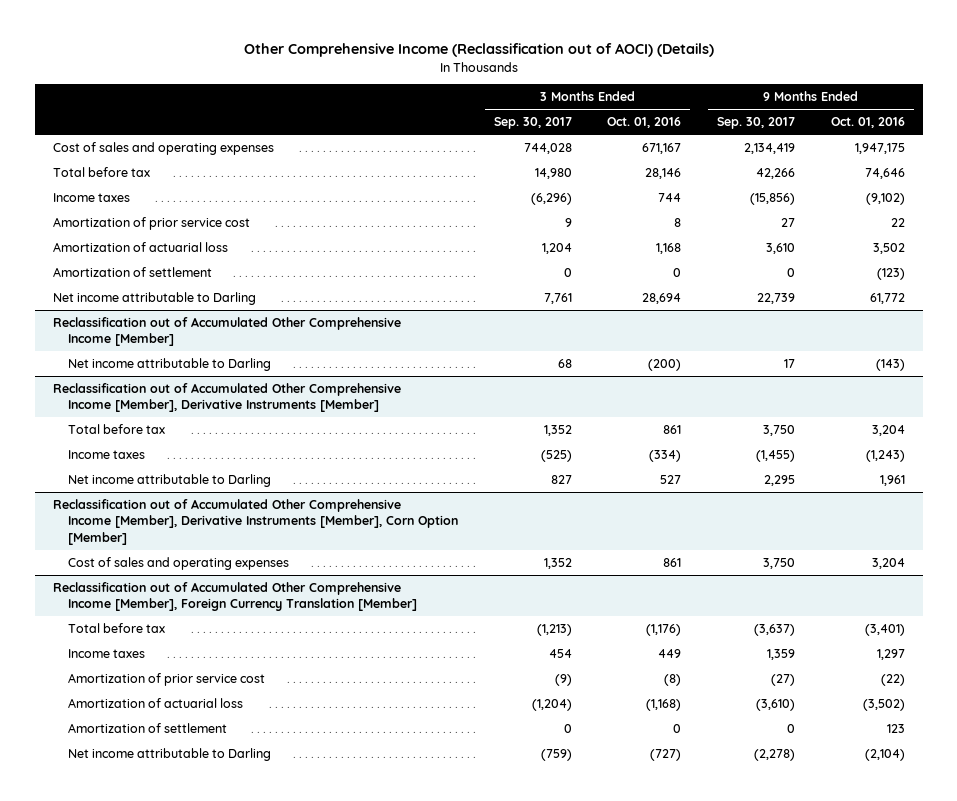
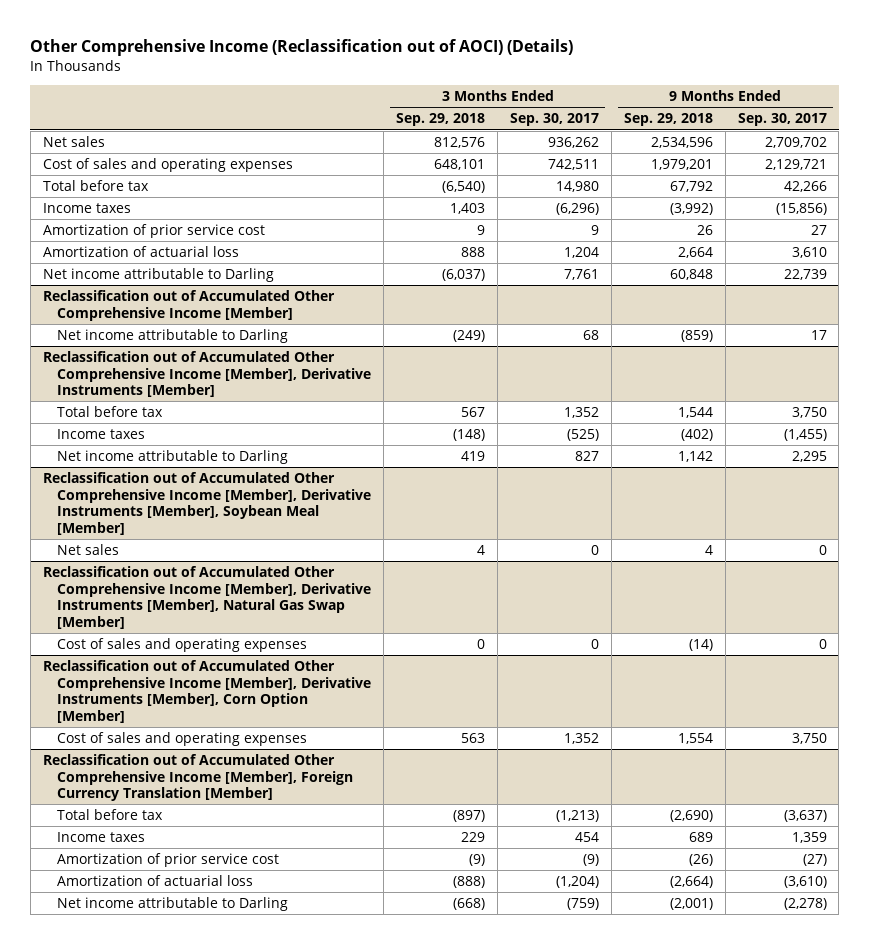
[607,117,682,129] Oct. 01, 2016 -> none
[830,117,905,129] Oct. 01, 2016 -> none
none -> [396,113,486,127] Sep. 29, 2018
none -> [623,113,713,127] Sep. 29, 2018
none -> [42,136,105,148] Net sales
[523,142,572,154] 744,028 -> [548,159,600,171] 742,511
[744,142,796,154] 2,134,419 -> [764,159,827,171] 2,129,721
[52,266,212,277] Amortization of settlement -> none
none -> [42,472,372,535] Reclassification out of Accumulated Other Comprehensive Income [Member], Derivative Instruments [Member], Soybean Meal [Member]
none -> [57,544,120,556] Net sales
none -> [42,566,372,629] Reclassification out of Accumulated Other Comprehensive Income [Member], Derivative Instruments [Member], Natural Gas Swap [Member]
none -> [57,638,308,653] Cost of sales and operating expenses
[68,722,228,733] Amortization of settlement -> none

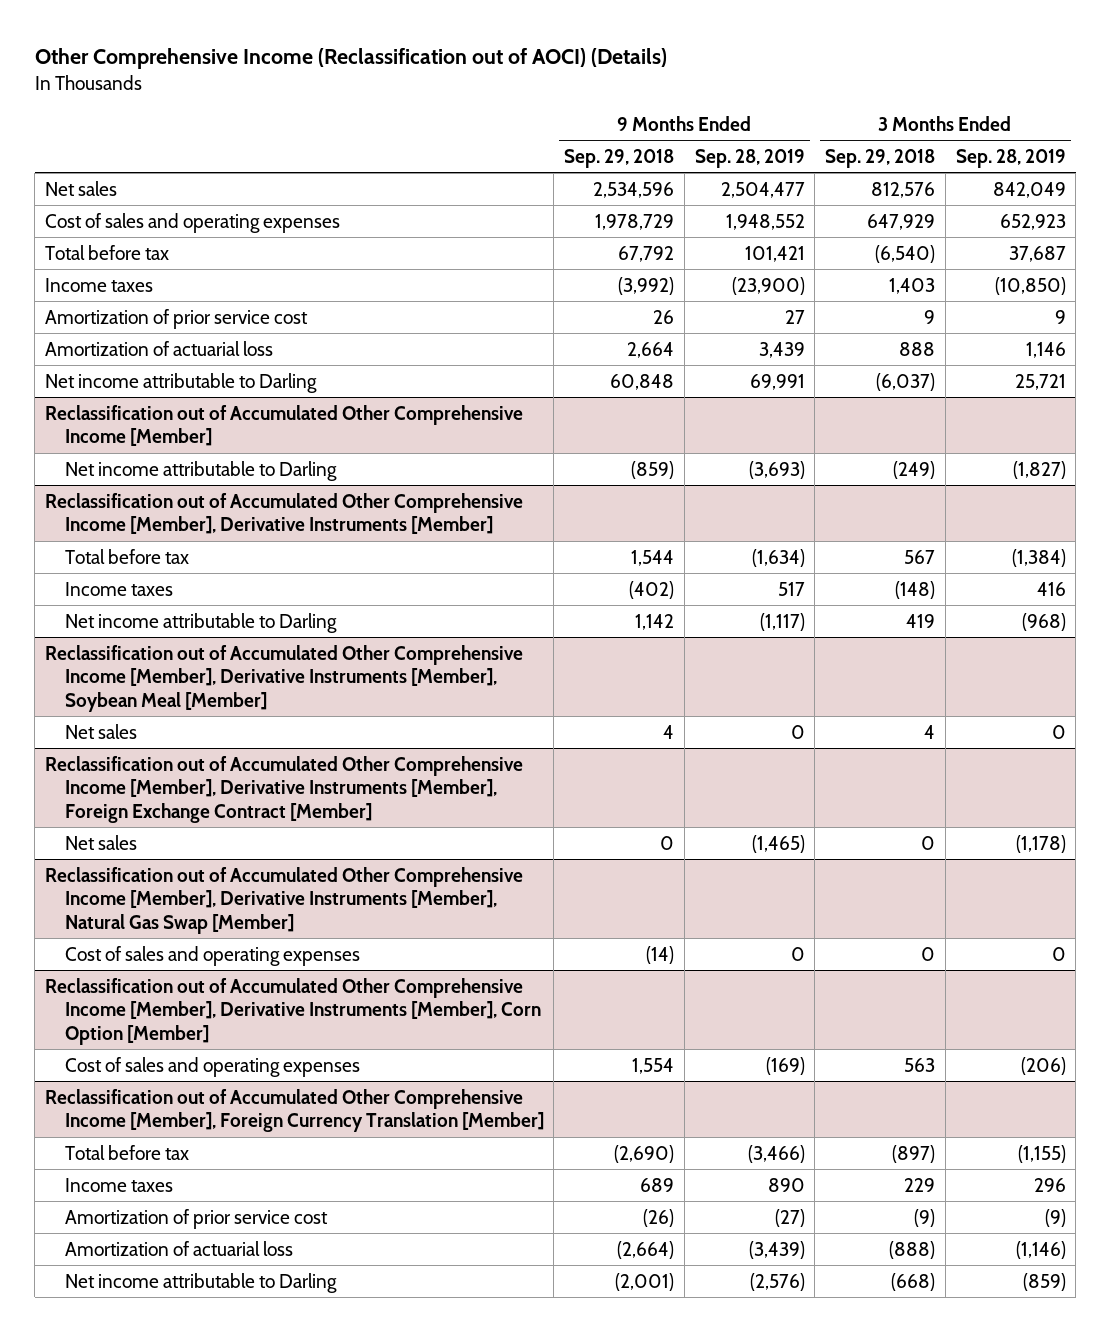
[510,113,600,127] Sep. 30, 2017 -> none
[737,113,827,127] Sep. 30, 2017 -> none
none -> [694,149,805,169] Sep. 28, 2019
none -> [955,149,1066,169] Sep. 28, 2019
[434,159,486,171] 648,101 -> [867,213,936,230] 647,929
[650,159,713,171] 1,979,201 -> [595,213,675,230] 1,978,729
none -> [45,755,524,824] Reclassification out of Accumulated Other Comprehensive Income [Member], Derivative Instruments [Member], Foreign Exchange Contract [Member]
none -> [64,834,137,850] Net sales

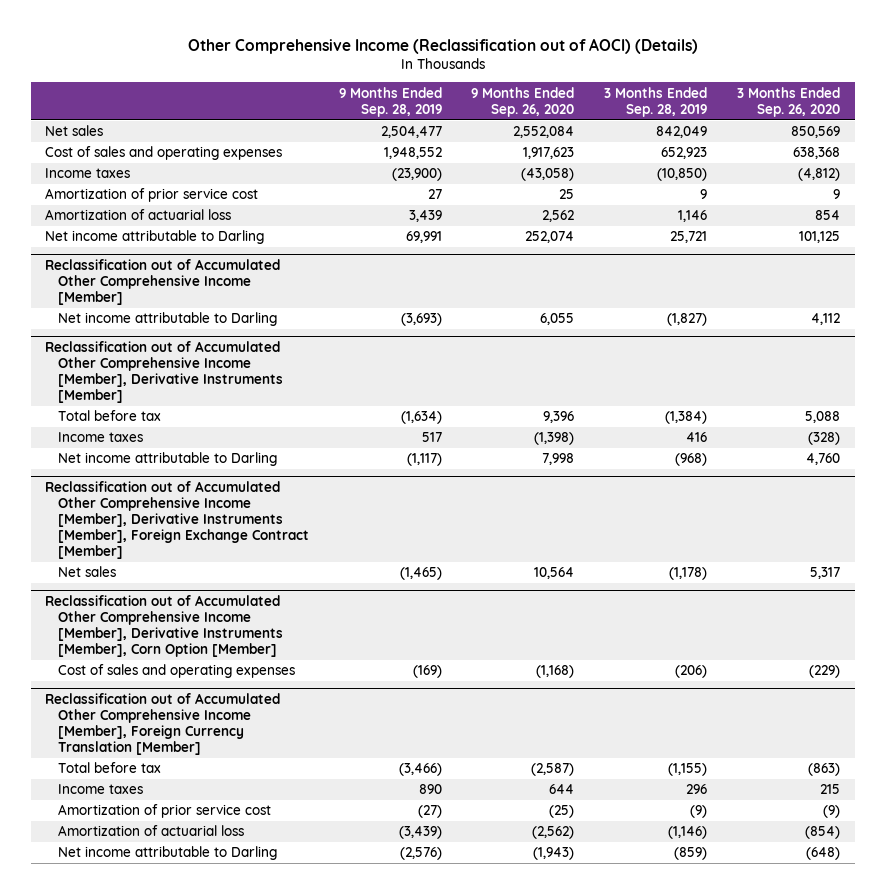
[564,149,675,169] Sep. 29, 2018 -> none
[825,149,936,169] Sep. 29, 2018 -> none
none -> [471,86,575,117] 9 Months Ended Sep. 26, 2020
none -> [736,86,840,117] 3 Months Ended Sep. 26, 2020
[45,244,170,260] Total before tax -> none
[45,644,524,713] Reclassification out of Accumulated Other Comprehensive Income [Member], Derivative Instruments [Member], Soybean Meal [Member] -> none
[64,723,137,739] Net sales -> none
[45,866,524,935] Reclassification out of Accumulated Other Comprehensive Income [Member], Derivative Instruments [Member], Natural Gas Swap [Member] -> none
[64,945,360,966] Cost of sales and operating expenses -> none

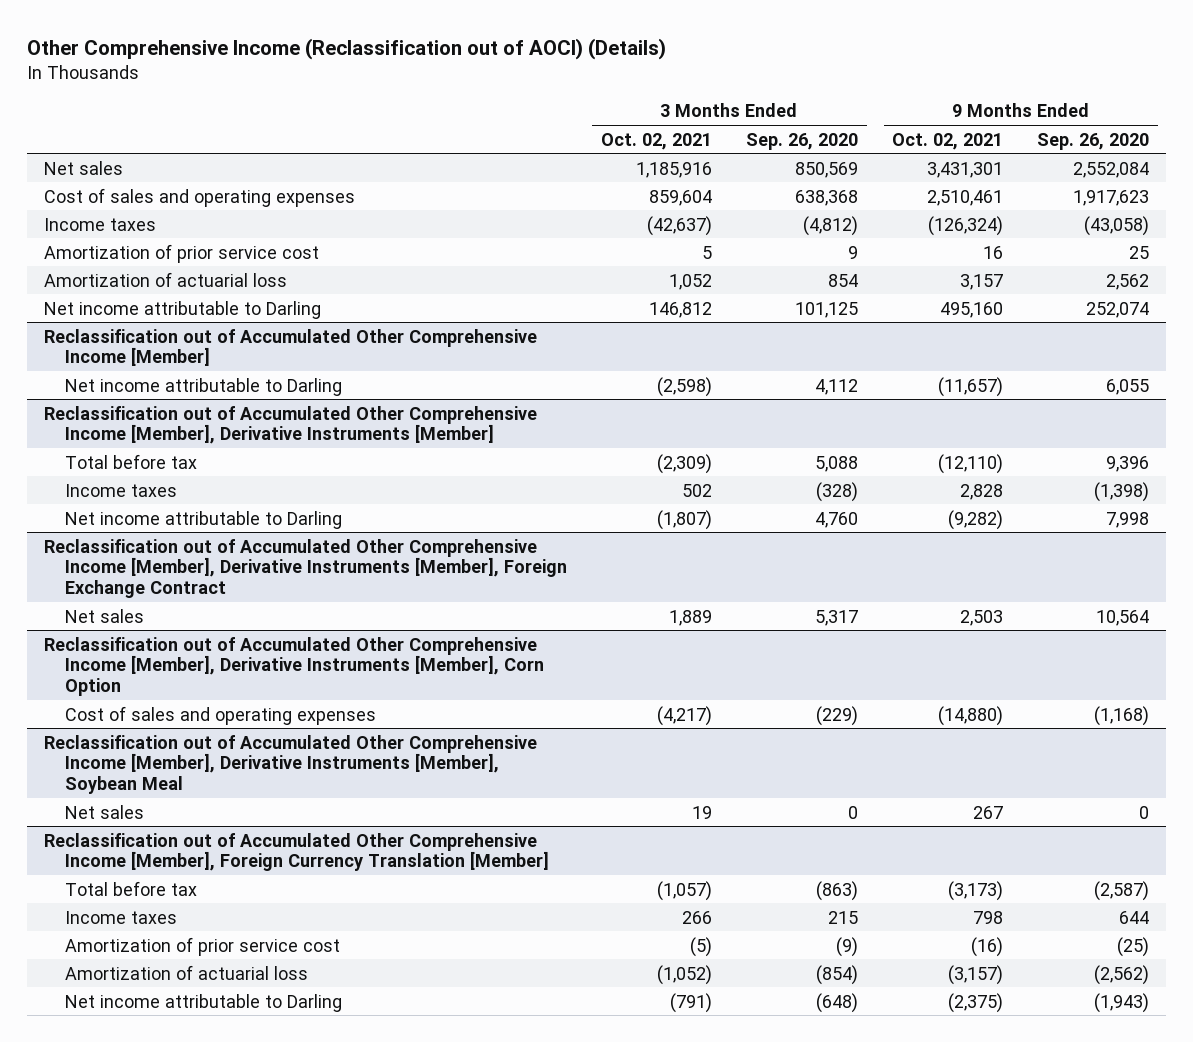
[338,86,442,117] 9 Months Ended Sep. 28, 2019 -> none
[604,86,708,117] 3 Months Ended Sep. 28, 2019 -> none
none -> [600,132,712,150] Oct. 02, 2021
none -> [892,132,1004,150] Oct. 02, 2021
[45,481,310,559] Reclassification out of Accumulated Other Comprehensive Income [Member], Derivative Instruments [Member], Foreign Exchange Contract [Member] -> [43,538,567,599] Reclassification out of Accumulated Other Comprehensive Income [Member], Derivative Instruments [Member], Foreign Exchange Contract
[45,595,284,658] Reclassification out of Accumulated Other Comprehensive Income [Member], Derivative Instruments [Member], Corn Option [Member] -> [43,636,544,697] Reclassification out of Accumulated Other Comprehensive Income [Member], Derivative Instruments [Member], Corn Option
none -> [43,734,537,795] Reclassification out of Accumulated Other Comprehensive Income [Member], Derivative Instruments [Member], Soybean Meal
none -> [64,804,144,819] Net sales

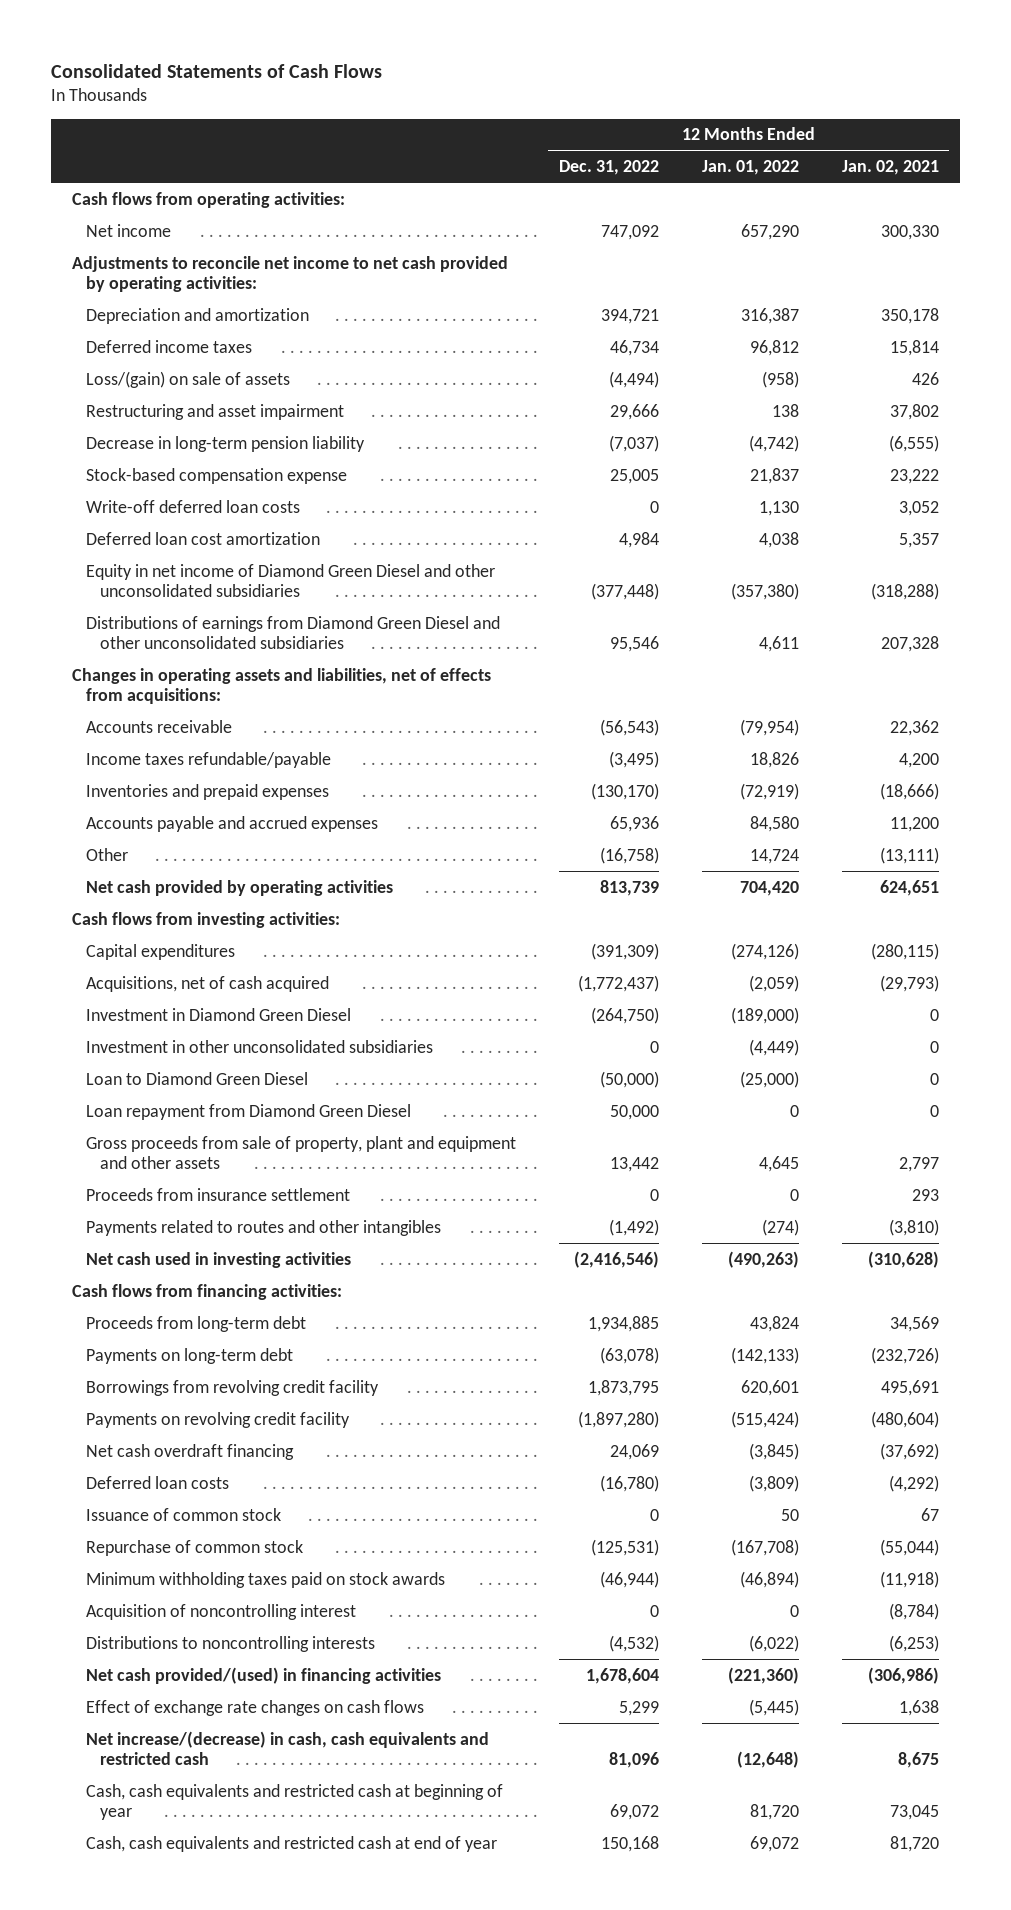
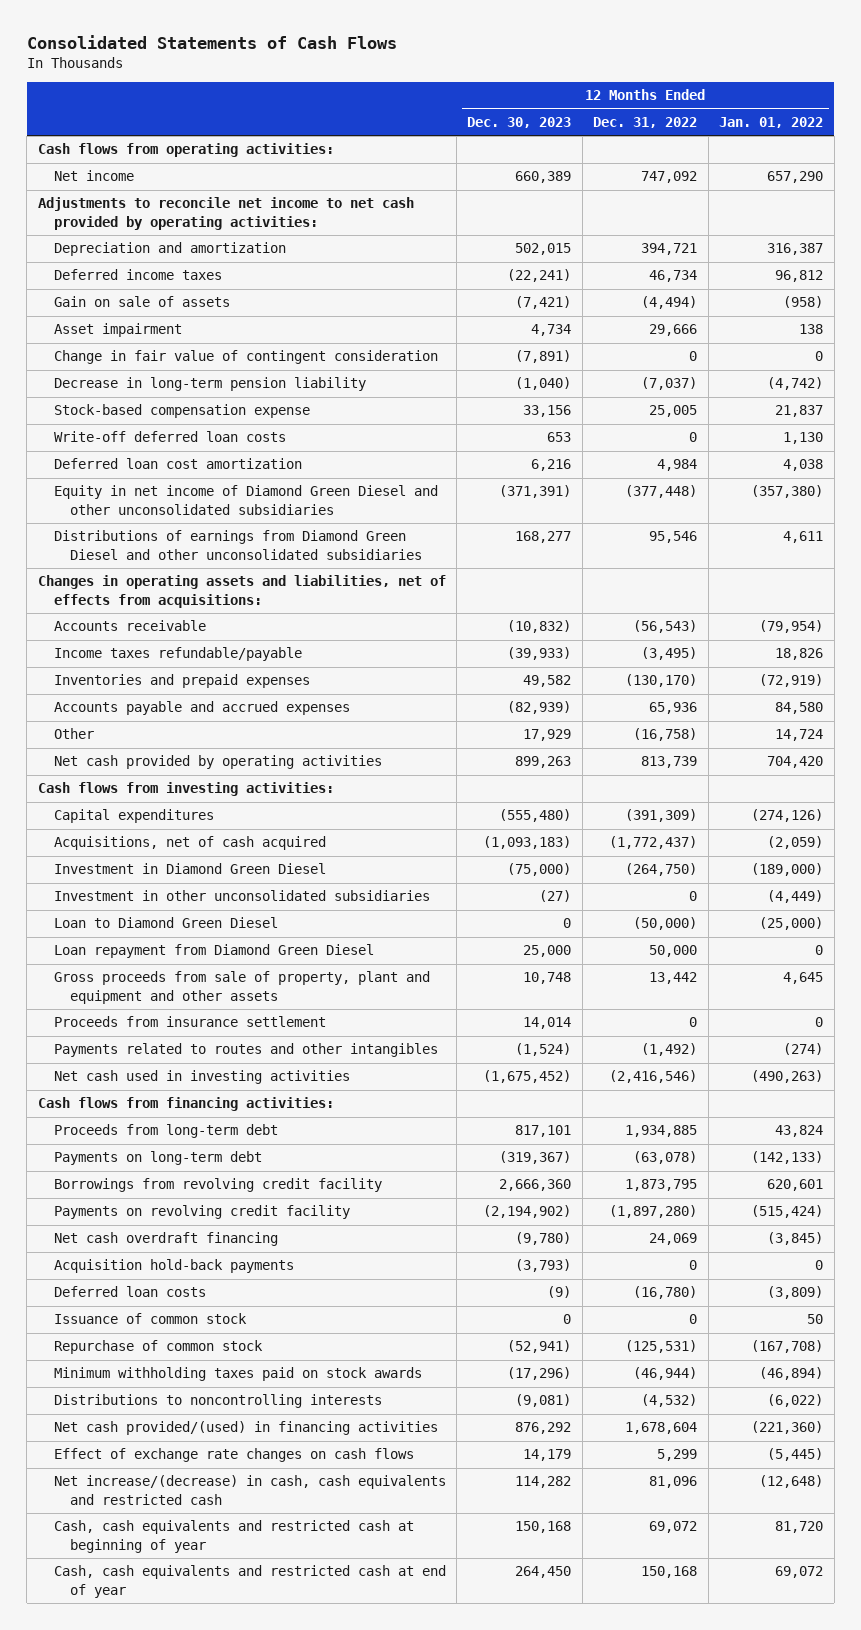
[841,160,939,176] Jan. 02, 2021 -> none
none -> [467,116,572,128] Dec. 30, 2023
[86,370,291,388] Loss/(gain) on sale of assets -> [53,296,230,308] Gain on sale of assets
[86,403,345,420] Restructuring and asset impairment -> [53,323,182,338] Asset impairment
none -> [53,350,438,365] Change in fair value of contingent consideration
none -> [53,1259,294,1274] Acquisition hold-back payments
[86,1603,357,1620] Acquisition of noncontrolling interest -> none

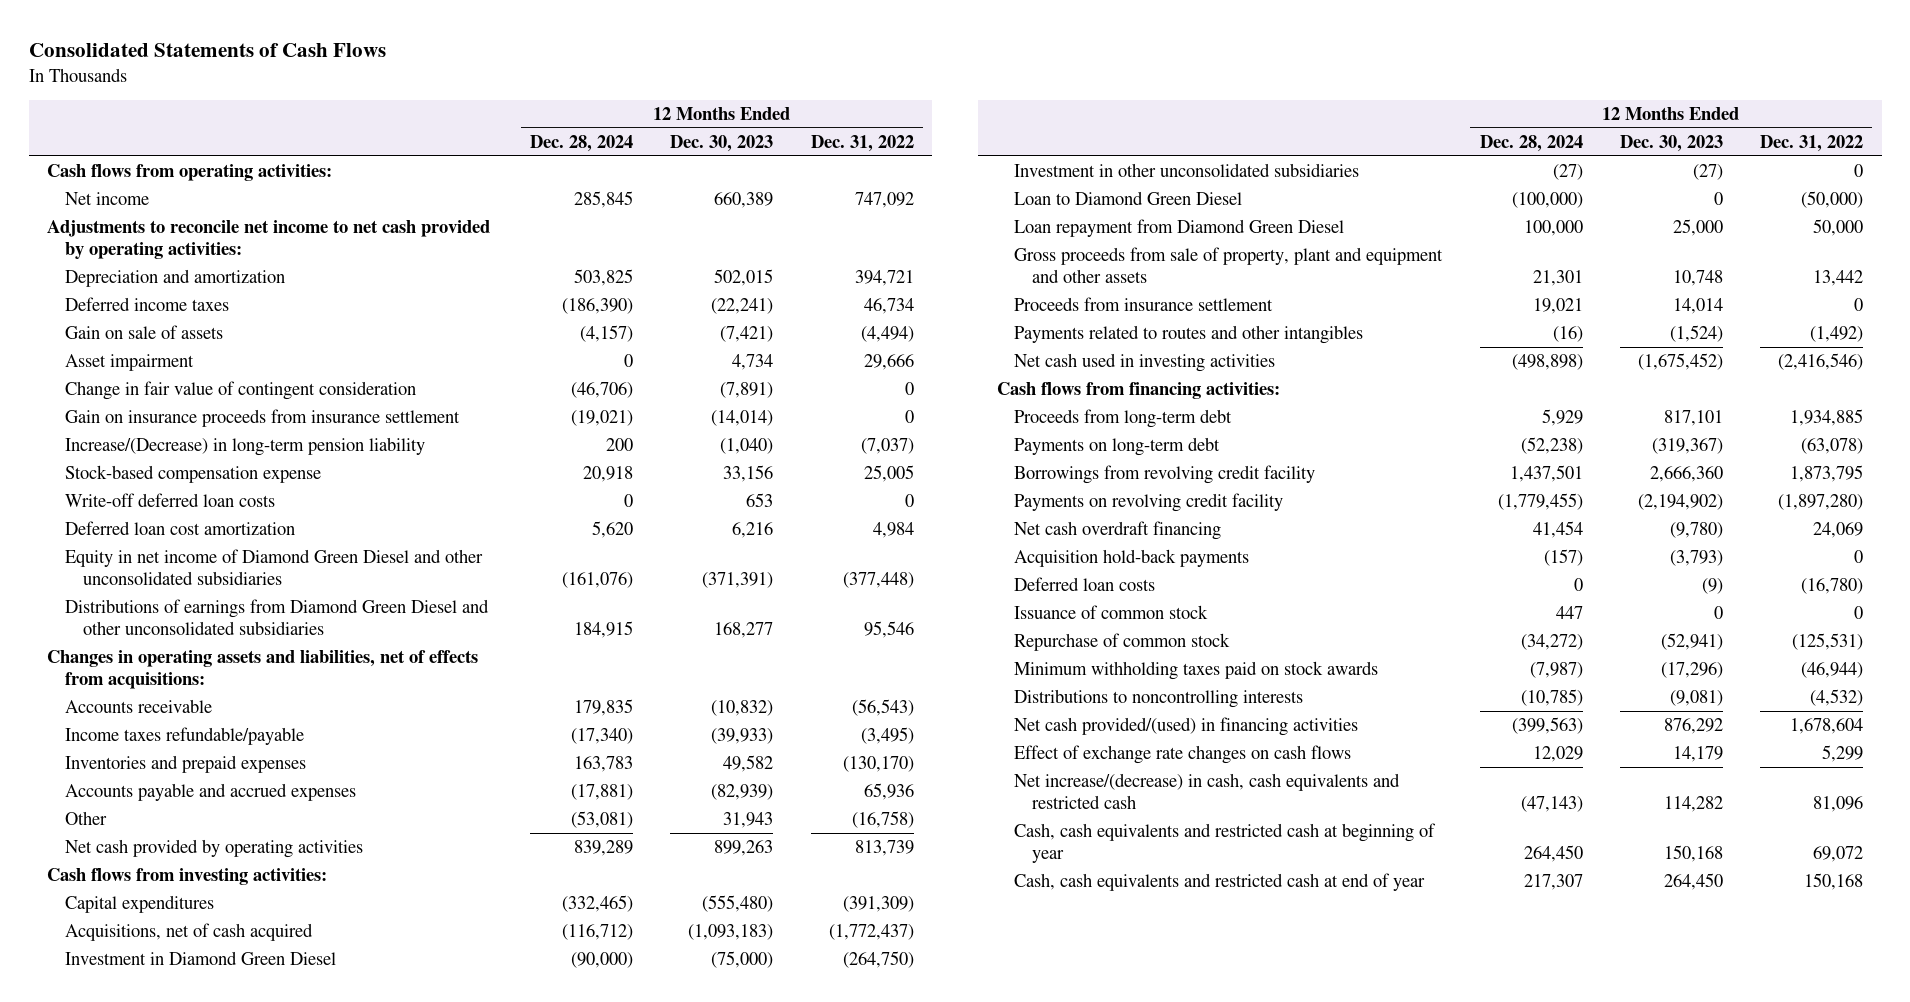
[719,116,824,128] Jan. 01, 2022 -> none
none -> [530,134,634,152] Dec. 28, 2024
none -> [64,408,460,427] Gain on insurance proceeds from insurance settlement
[53,377,366,392] Decrease in long-term pension liability -> [64,436,425,456] Increase/(Decrease) in long-term pension liability
[523,729,572,742] 17,929 -> [723,811,774,828] 31,943

